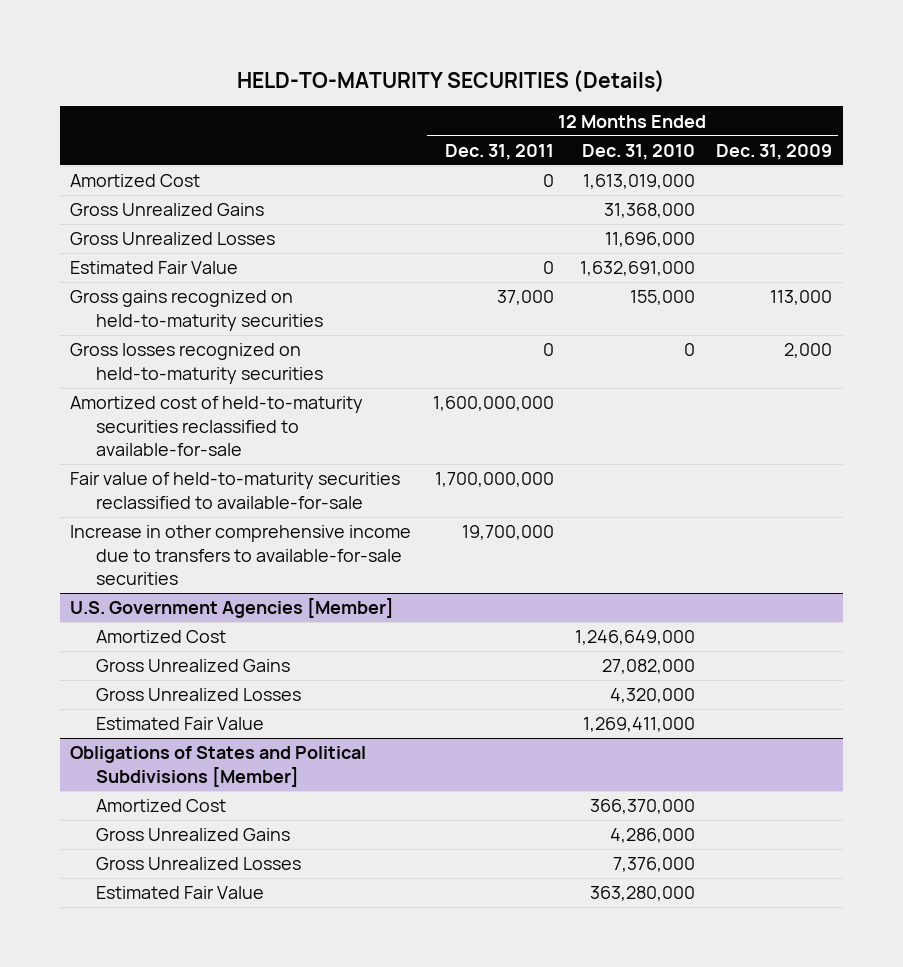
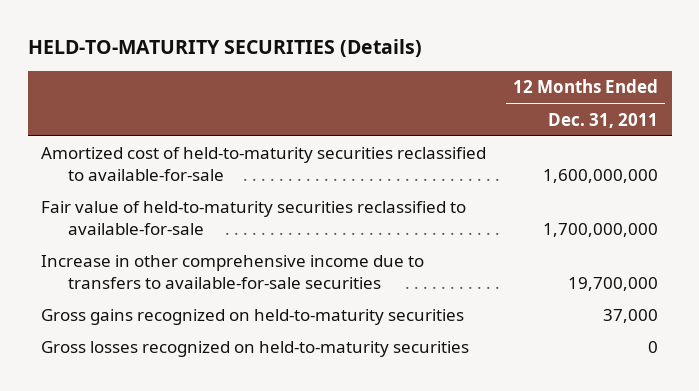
[581,143,695,160] Dec. 31, 2010 -> none
[716,143,833,160] Dec. 31, 2009 -> none
[70,174,201,188] Amortized Cost -> none
[70,203,265,217] Gross Unrealized Gains -> none
[70,232,276,246] Gross Unrealized Losses -> none
[70,261,239,275] Estimated Fair Value -> none
[70,598,395,619] U.S. Government Agencies [Member] -> none
[95,630,226,644] Amortized Cost -> none
[95,659,290,673] Gross Unrealized Gains -> none
[95,688,301,702] Gross Unrealized Losses -> none
[95,717,264,731] Estimated Fair Value -> none
[70,746,367,787] Obligations of States and Political Subdivisions [Member] -> none
[95,799,226,813] Amortized Cost -> none
[95,828,290,842] Gross Unrealized Gains -> none
[95,857,301,871] Gross Unrealized Losses -> none
[95,886,264,900] Estimated Fair Value -> none
[70,290,323,331] Gross gains recognized on held-to-maturity securities -> [41,309,465,326] Gross gains recognized on held-to-maturity securities
[70,343,323,384] Gross losses recognized on held-to-maturity securities -> [41,341,470,358] Gross losses recognized on held-to-maturity securities

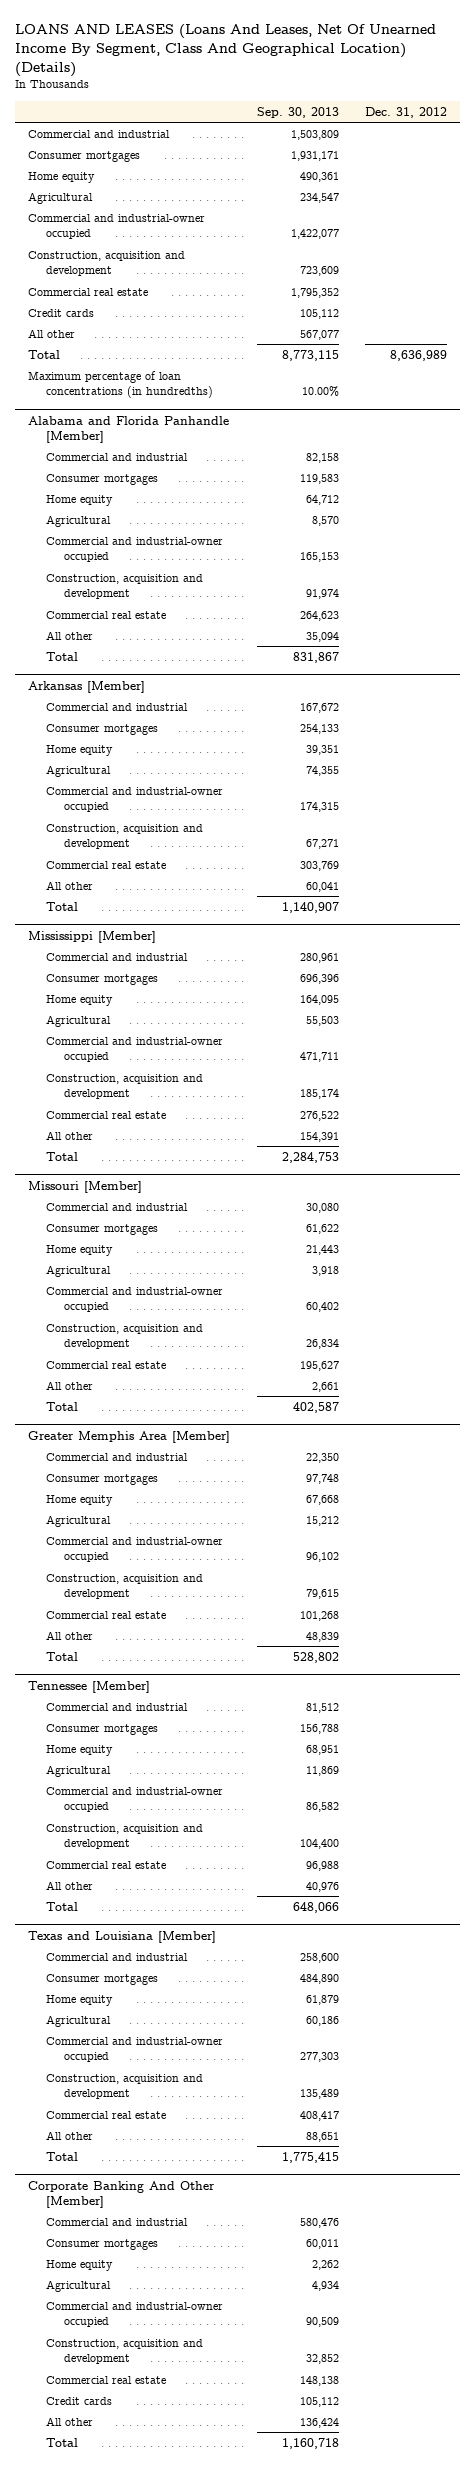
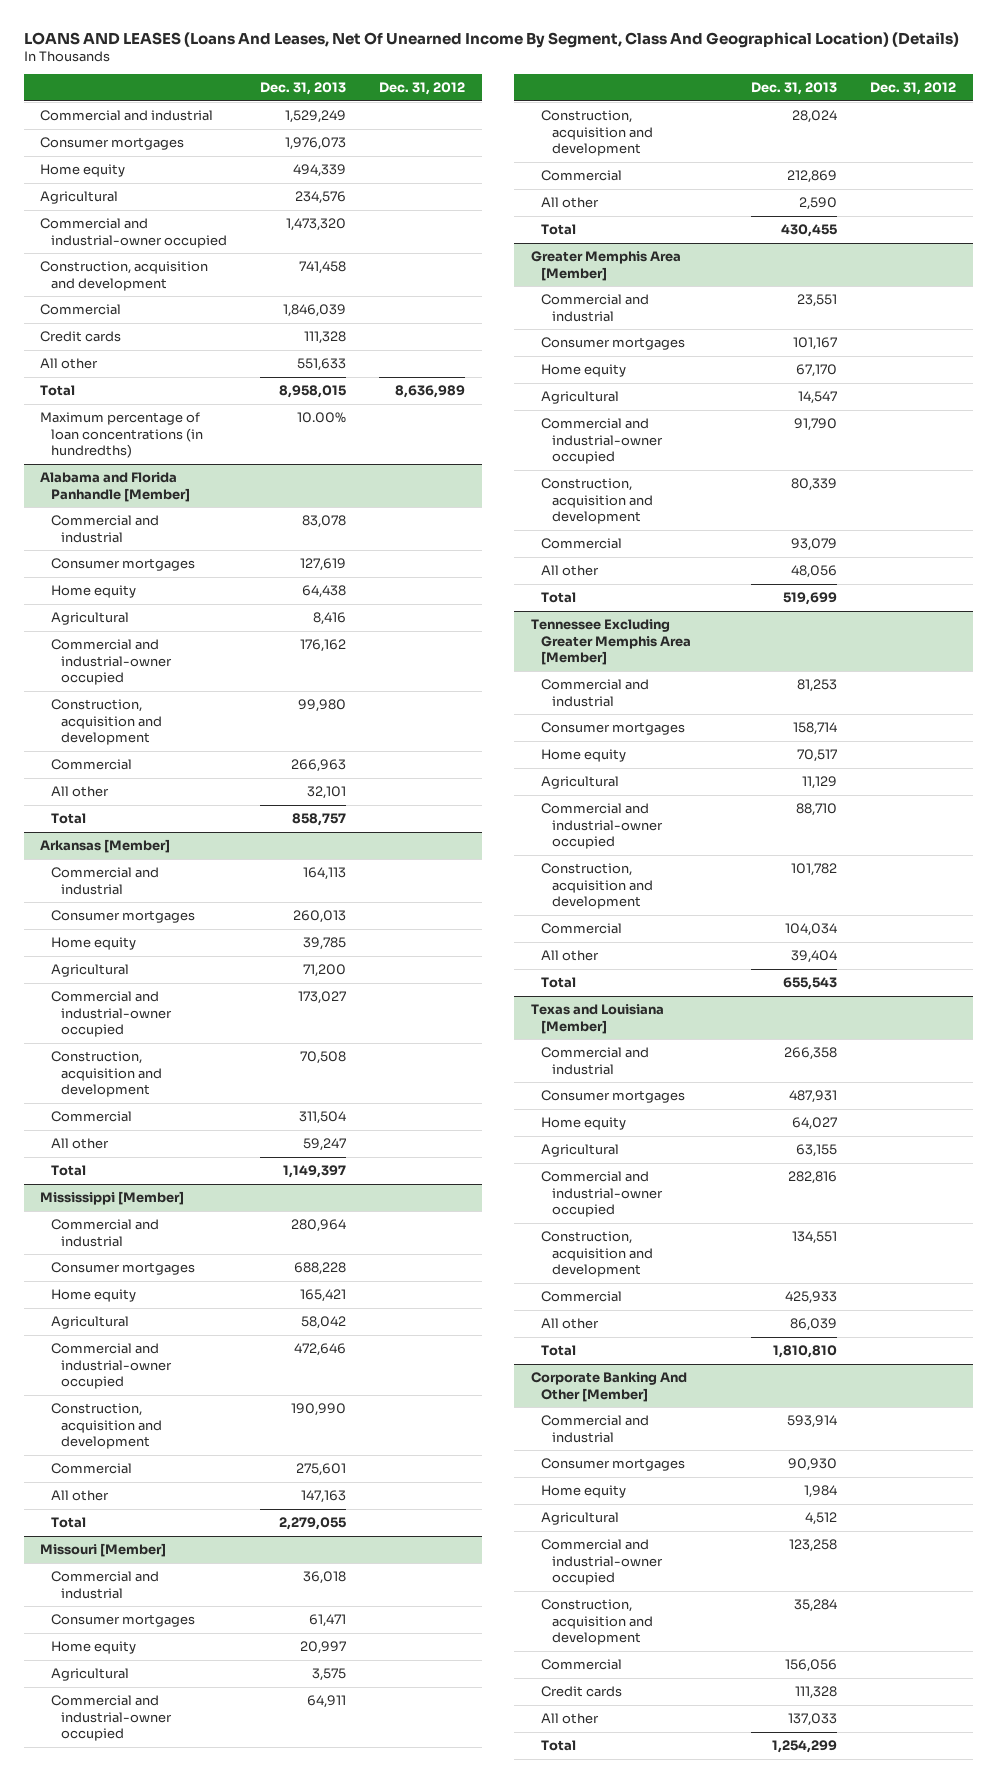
[256,106,339,118] Sep. 30, 2013 -> none
none -> [260,82,347,96] Dec. 31, 2013
[28,287,149,296] Commercial real estate -> [40,304,122,316] Commercial
[45,610,166,619] Commercial real estate -> [50,759,132,771] Commercial
[45,860,166,869] Commercial real estate -> [50,1111,132,1123] Commercial
[45,1110,166,1119] Commercial real estate -> [50,1463,132,1475] Commercial
[45,1360,166,1369] Commercial real estate -> [541,170,623,182] Commercial
[45,1610,166,1619] Commercial real estate -> [541,538,623,550] Commercial
[28,1680,151,1693] Tennessee [Member] -> [531,619,692,666] Tennessee Excluding Greater Memphis Area [Member]
[45,1860,166,1869] Commercial real estate -> [541,923,623,935] Commercial
[45,2110,166,2119] Commercial real estate -> [541,1291,623,1303] Commercial
[45,2375,166,2384] Commercial real estate -> [541,1659,623,1671] Commercial

